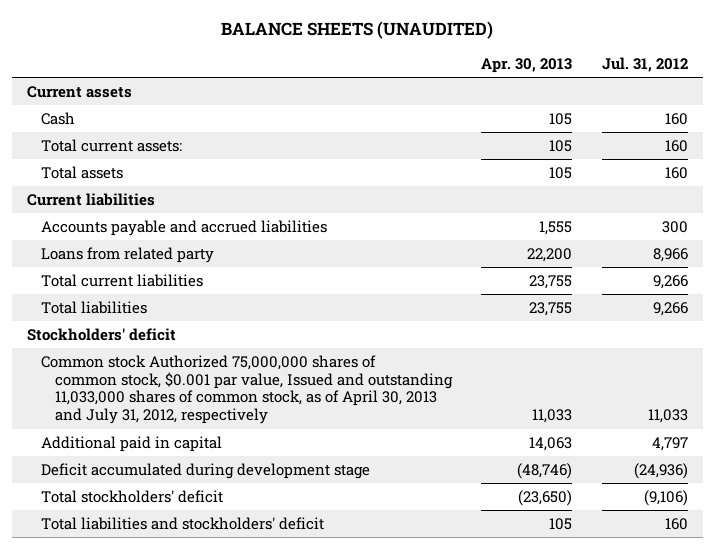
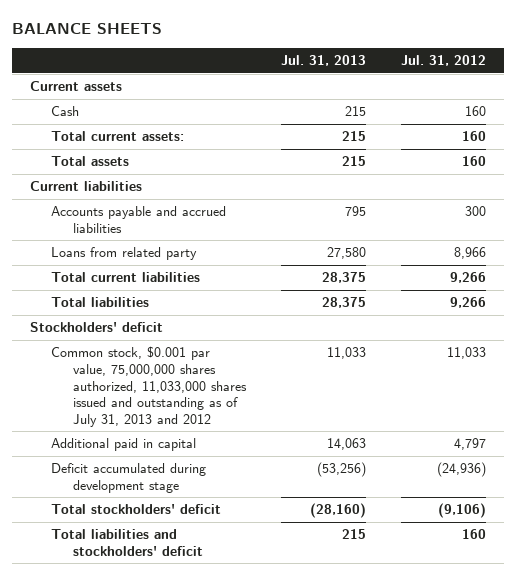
[221,21,494,40] BALANCE SHEETS (UNAUDITED) -> [12,23,163,35] BALANCE SHEETS
[481,57,573,73] Apr. 30, 2013 -> none
none -> [281,55,367,67] Jul. 31, 2013
[40,355,453,425] Common stock Authorized 75,000,000 shares of common stock, $0.001 par value, Issued and outstanding 11,033,000 shares of common stock, as of April 30, 2013 and July 31, 2012, respectively -> [51,346,248,427] Common stock, $0.001 par value, 75,000,000 shares authorized, 11,033,000 shares issued and outstanding as of July 31, 2013 and 2012

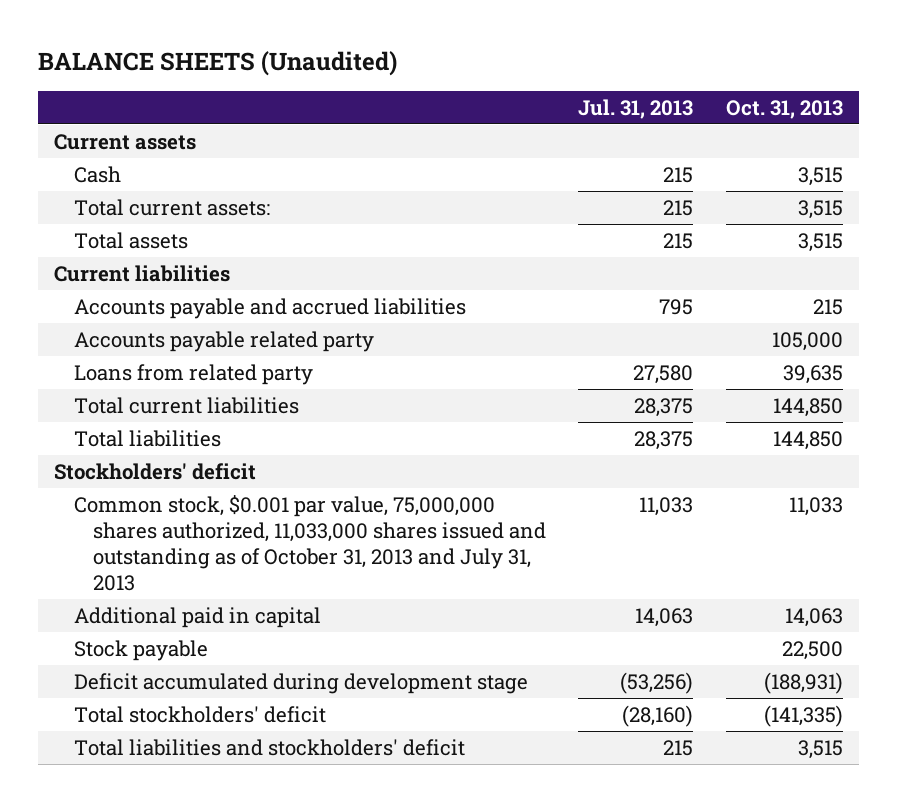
[12,23,163,35] BALANCE SHEETS -> [37,51,397,77] BALANCE SHEETS (Unaudited)
[401,55,487,67] Jul. 31, 2012 -> none
none -> [725,99,843,119] Oct. 31, 2013
none -> [73,330,374,352] Accounts payable related party
[51,346,248,427] Common stock, $0.001 par value, 75,000,000 shares authorized, 11,033,000 shares issued and outstanding as of July 31, 2013 and 2012 -> [73,494,547,592] Common stock, $0.001 par value, 75,000,000 shares authorized, 11,033,000 shares issued and outstanding as of October 31, 2013 and July 31, 2013
none -> [73,639,208,661] Stock payable

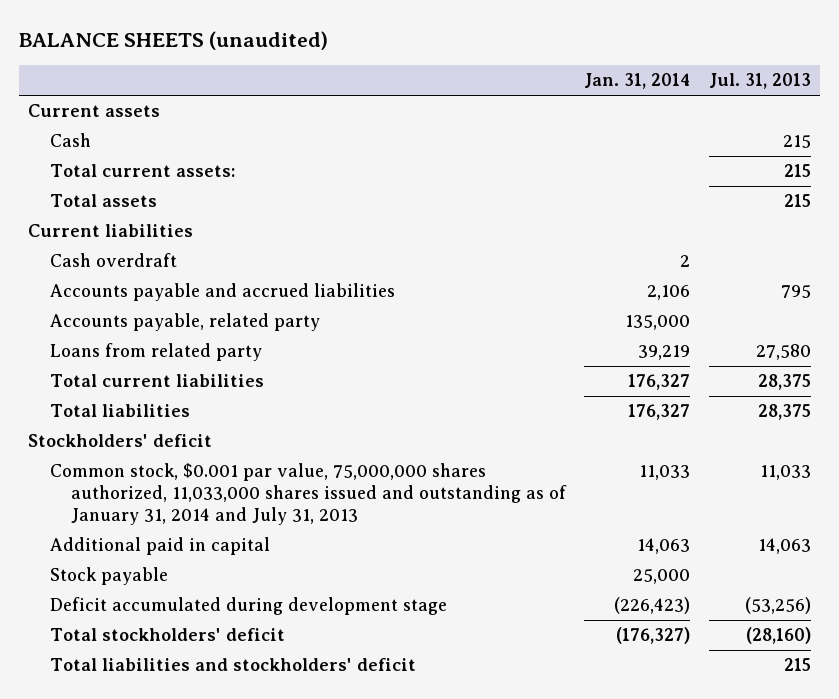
[37,51,397,77] BALANCE SHEETS (Unaudited) -> [18,31,328,51] BALANCE SHEETS (unaudited)
[725,99,843,119] Oct. 31, 2013 -> none
none -> [584,73,691,90] Jan. 31, 2014
none -> [49,253,177,268] Cash overdraft
[73,330,374,352] Accounts payable related party -> [49,313,320,332] Accounts payable, related party
[73,494,547,592] Common stock, $0.001 par value, 75,000,000 shares authorized, 11,033,000 shares issued and outstanding as of October 31, 2013 and July 31, 2013 -> [49,463,567,526] Common stock, $0.001 par value, 75,000,000 shares authorized, 11,033,000 shares issued and outstanding as of January 31, 2014 and July 31, 2013

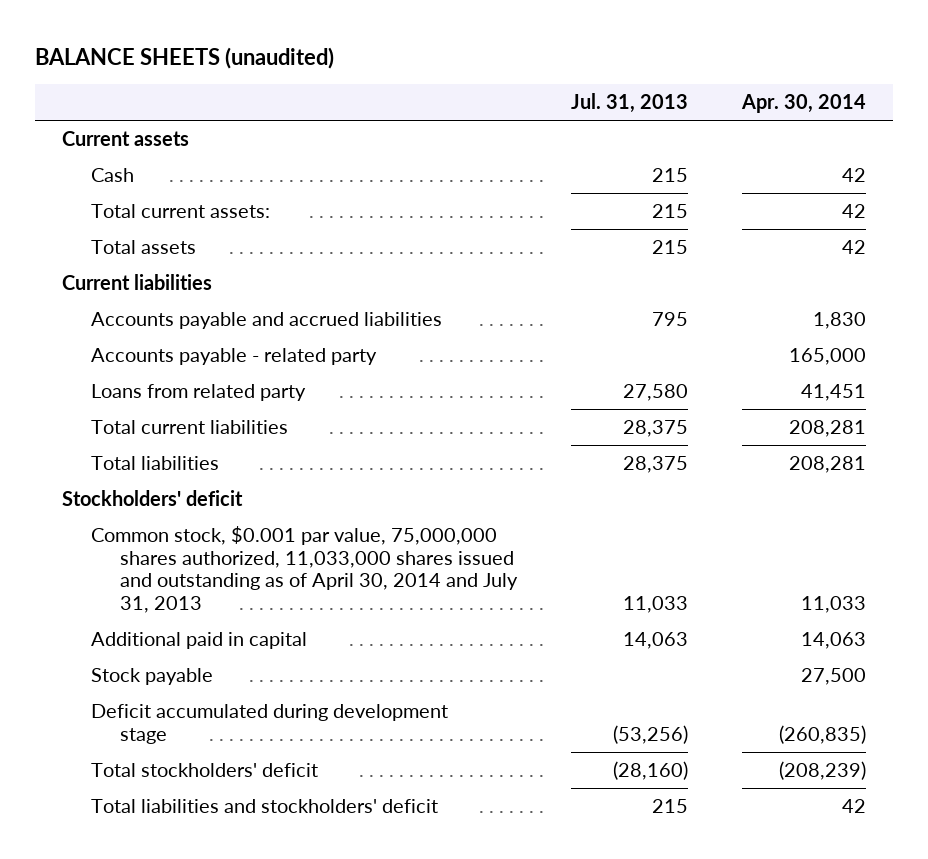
[584,73,691,90] Jan. 31, 2014 -> none
none -> [740,94,866,114] Apr. 30, 2014
[49,253,177,268] Cash overdraft -> none
[49,313,320,332] Accounts payable, related party -> [90,348,377,366] Accounts payable - related party
[49,463,567,526] Common stock, $0.001 par value, 75,000,000 shares authorized, 11,033,000 shares issued and outstanding as of January 31, 2014 and July 31, 2013 -> [90,526,518,614] Common stock, $0.001 par value, 75,000,000 shares authorized, 11,033,000 shares issued and outstanding as of April 30, 2014 and July 31, 2013

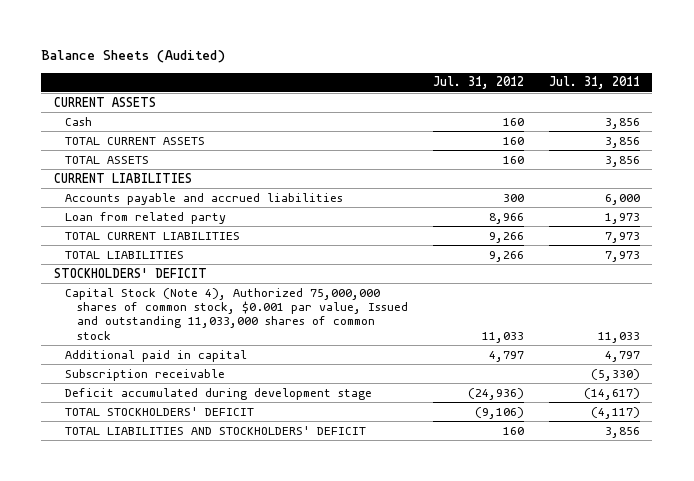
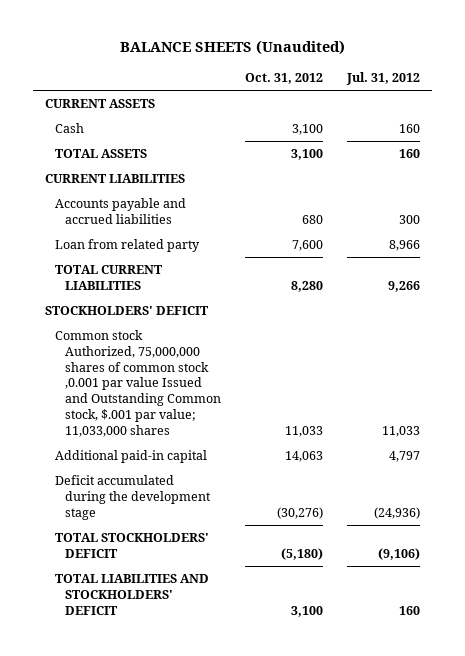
[41,50,226,64] Balance Sheets (Audited) -> [119,40,345,56] BALANCE SHEETS (Unaudited)
[548,76,640,90] Jul. 31, 2011 -> none
none -> [245,73,324,85] Oct. 31, 2012
[65,136,206,145] TOTAL CURRENT ASSETS -> none
[65,250,185,259] TOTAL LIABILITIES -> none
[65,368,226,381] Subscription receivable -> none
[65,287,408,340] Capital Stock (Note 4), Authorized 75,000,000 shares of common stock, $0.001 par value, Issued and outstanding 11,033,000 shares of common stock -> [54,330,221,437] Common stock Authorized, 75,000,000 shares of common stock ,0.001 par value Issued and Outstanding Common stock, $.001 par value; 11,033,000 shares
[65,349,248,362] Additional paid in capital -> [54,450,207,464] Additional paid-in capital
[65,387,373,400] Deficit accumulated during development stage -> [54,475,211,520] Deficit accumulated during the development stage

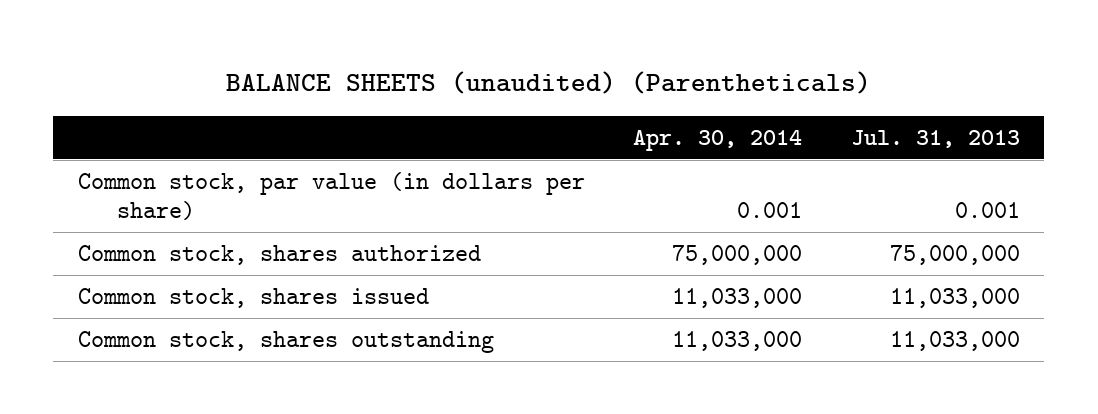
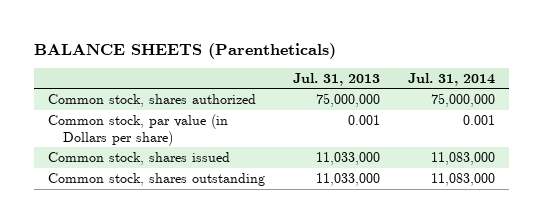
[225,71,871,95] BALANCE SHEETS (unaudited) (Parentheticals) -> [33,42,336,59] BALANCE SHEETS (Parentheticals)
[633,129,803,151] Apr. 30, 2014 -> none
none -> [408,72,496,86] Jul. 31, 2014
[77,172,585,220] Common stock, par value (in dollars per share) -> none
none -> [47,113,228,146] Common stock, par value (in Dollars per share)

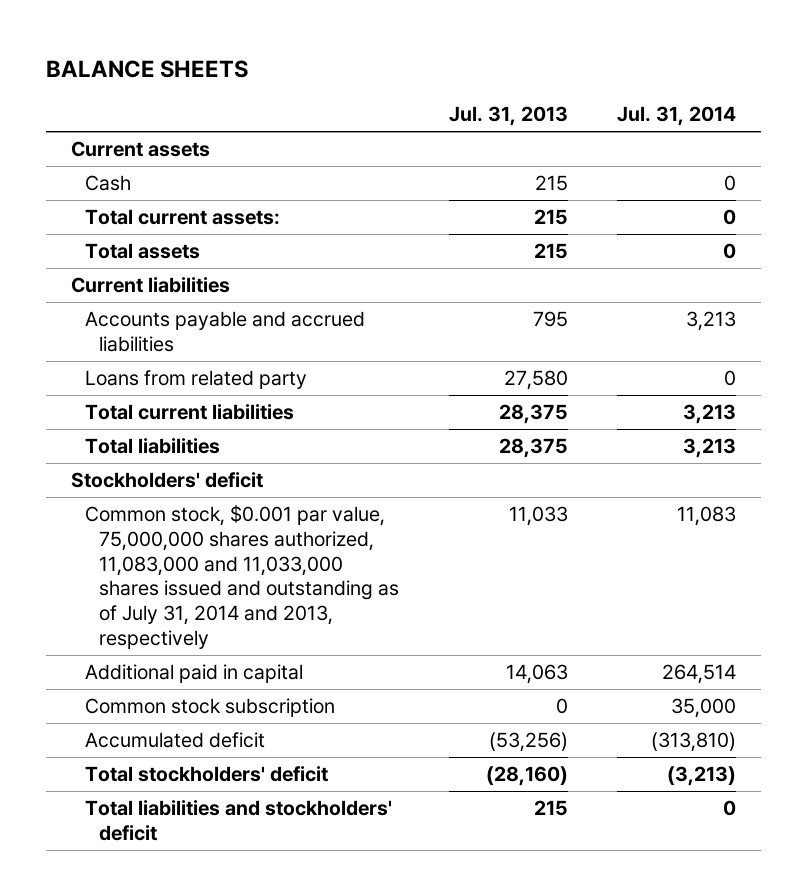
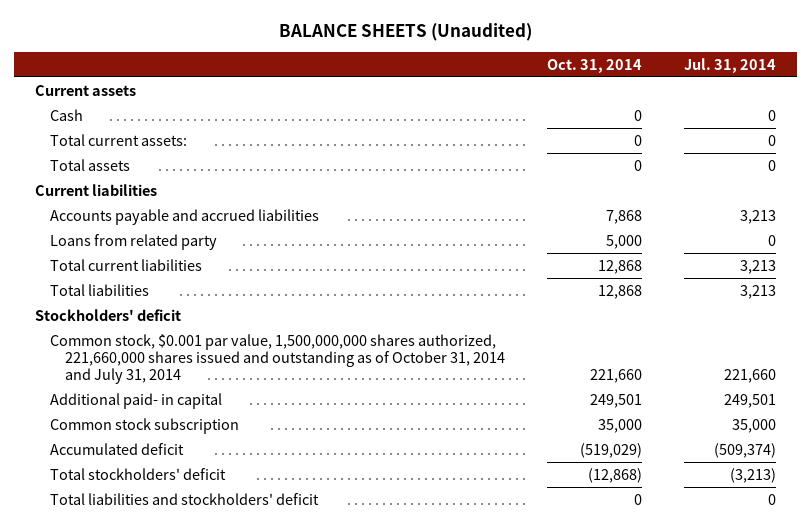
[45,59,248,78] BALANCE SHEETS -> [278,23,532,42] BALANCE SHEETS (Unaudited)
[448,106,568,127] Jul. 31, 2013 -> none
none -> [546,58,642,73] Oct. 31, 2014
[84,505,400,649] Common stock, $0.001 par value, 75,000,000 shares authorized, 11,083,000 and 11,033,000 shares issued and outstanding as of July 31, 2014 and 2013, respectively -> [50,333,505,384] Common stock, $0.001 par value, 1,500,000,000 shares authorized, 221,660,000 shares issued and outstanding as of October 31, 2014 and July 31, 2014
[677,506,737,527] 11,083 -> [724,368,777,383] 221,660
[84,664,303,684] Additional paid in capital -> [50,392,223,409] Additional paid- in capital
[662,664,737,685] 264,514 -> [724,393,777,408] 249,501
[651,732,737,753] (313,810) -> [714,442,777,458] (509,374)

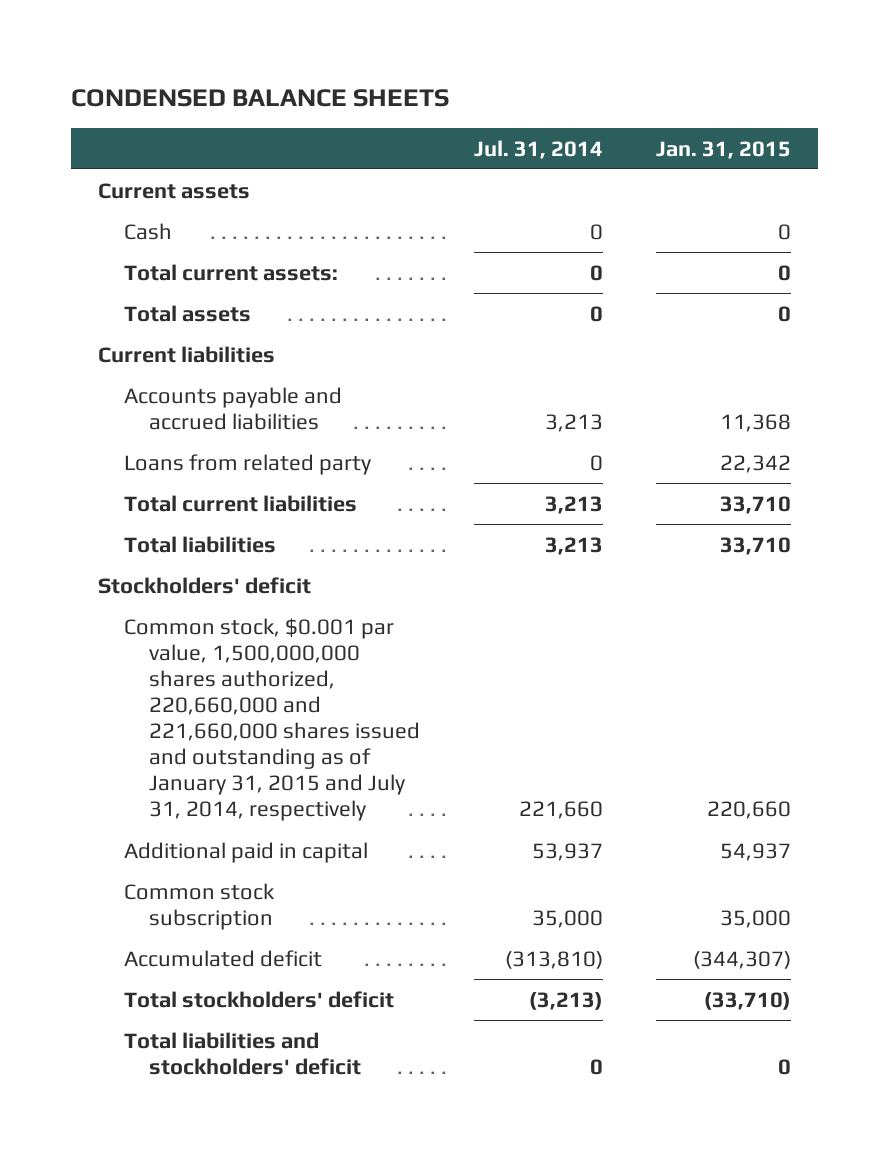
[278,23,532,42] BALANCE SHEETS (Unaudited) -> [71,88,450,107] CONDENSED BALANCE SHEETS
[546,58,642,73] Oct. 31, 2014 -> none
none -> [656,140,792,159] Jan. 31, 2015
[50,333,505,384] Common stock, $0.001 par value, 1,500,000,000 shares authorized, 221,660,000 shares issued and outstanding as of October 31, 2014 and July 31, 2014 -> [123,617,421,822] Common stock, $0.001 par value, 1,500,000,000 shares authorized, 220,660,000 and 221,660,000 shares issued and outstanding as of January 31, 2015 and July 31, 2014, respectively
[50,392,223,409] Additional paid- in capital -> [123,841,368,863] Additional paid in capital
[724,393,777,408] 249,501 -> [531,842,603,861] 53,937
[714,442,777,458] (509,374) -> [504,950,603,969] (313,810)

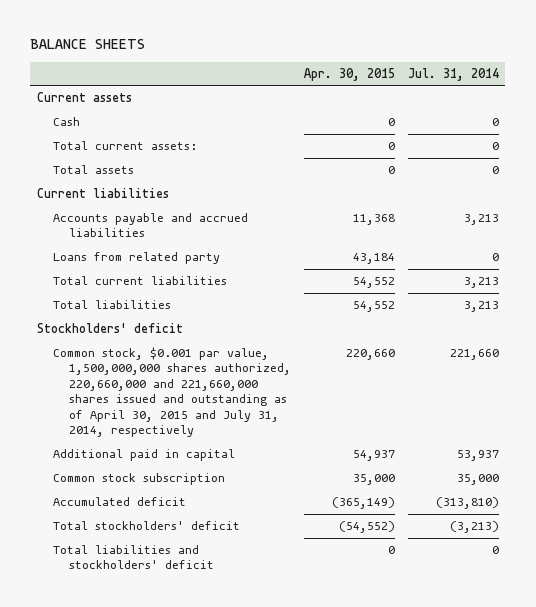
[71,88,450,107] CONDENSED BALANCE SHEETS -> [30,39,146,50] BALANCE SHEETS
[656,140,792,159] Jan. 31, 2015 -> none
none -> [304,67,396,81] Apr. 30, 2015
[123,617,421,822] Common stock, $0.001 par value, 1,500,000,000 shares authorized, 220,660,000 and 221,660,000 shares issued and outstanding as of January 31, 2015 and July 31, 2014, respectively -> [52,347,292,437] Common stock, $0.001 par value, 1,500,000,000 shares authorized, 220,660,000 and 221,660,000 shares issued and outstanding as of April 30, 2015 and July 31, 2014, respectively

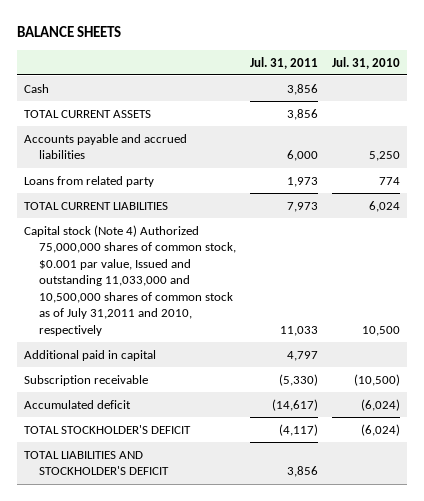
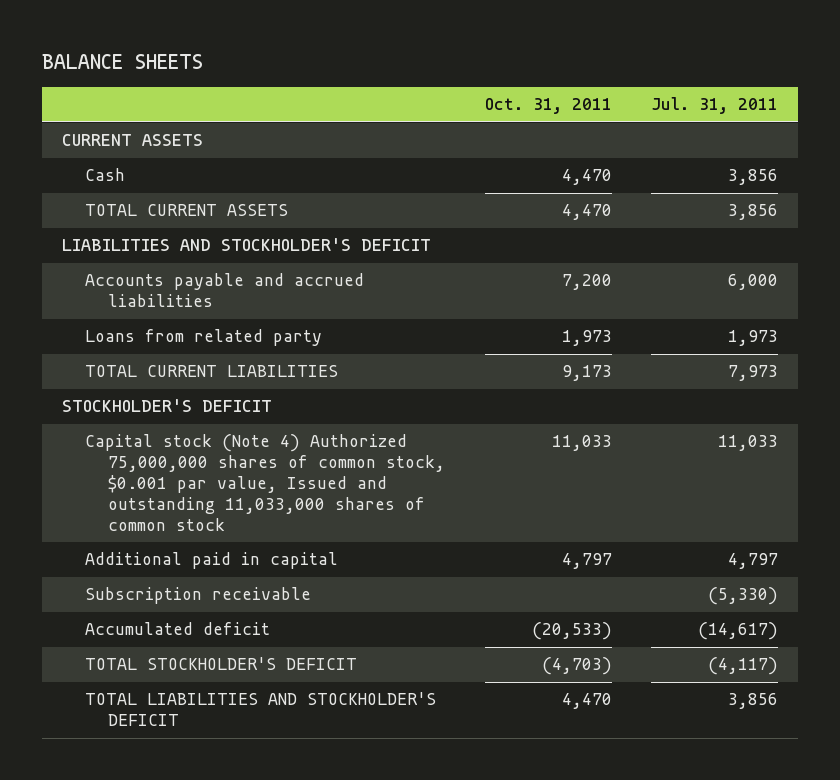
[331,56,400,69] Jul. 31, 2010 -> none
none -> [484,98,612,115] Oct. 31, 2011
none -> [61,134,203,147] CURRENT ASSETS
none -> [61,238,431,252] LIABILITIES AND STOCKHOLDER'S DEFICIT
none -> [61,399,272,413] STOCKHOLDER'S DEFICIT
[23,224,237,336] Capital stock (Note 4) Authorized 75,000,000 shares of common stock, $0.001 par value, Issued and outstanding 11,033,000 and 10,500,000 shares of common stock as of July 31,2011 and 2010, respectively -> [84,434,446,531] Capital stock (Note 4) Authorized 75,000,000 shares of common stock, $0.001 par value, Issued and outstanding 11,033,000 shares of common stock

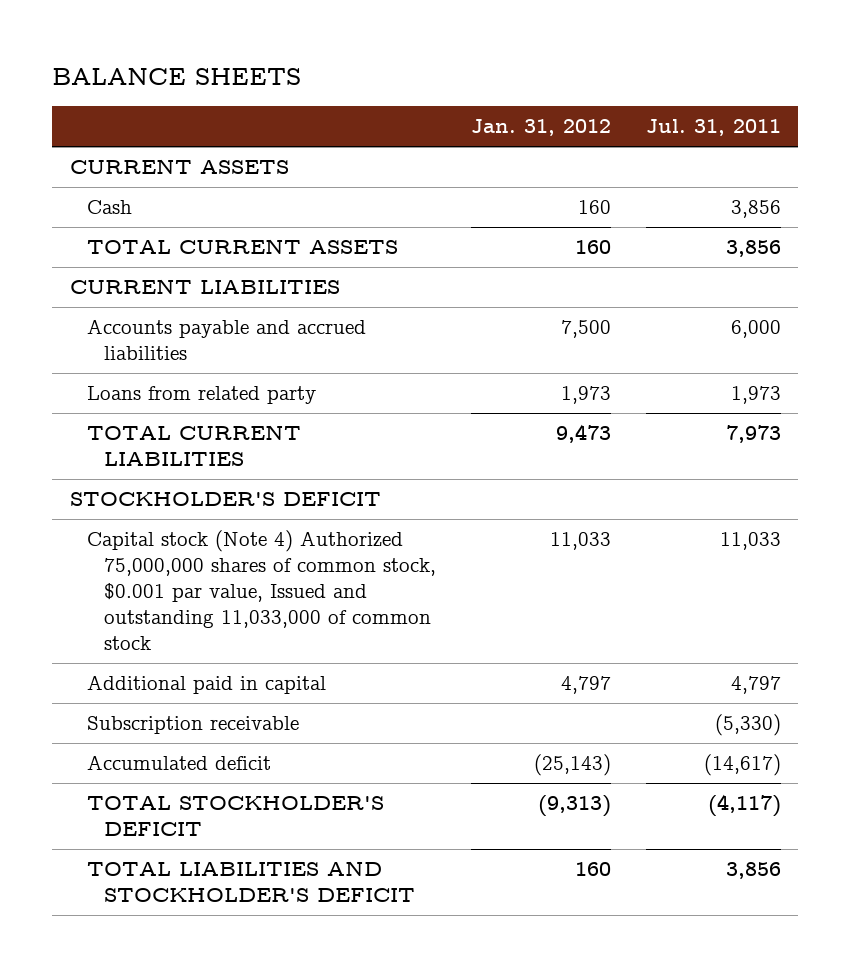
[484,98,612,115] Oct. 31, 2011 -> none
none -> [470,119,611,137] Jan. 31, 2012
[61,238,431,252] LIABILITIES AND STOCKHOLDER'S DEFICIT -> none
none -> [69,279,340,295] CURRENT LIABILITIES
[84,434,446,531] Capital stock (Note 4) Authorized 75,000,000 shares of common stock, $0.001 par value, Issued and outstanding 11,033,000 shares of common stock -> [86,530,436,651] Capital stock (Note 4) Authorized 75,000,000 shares of common stock, $0.001 par value, Issued and outstanding 11,033,000 of common stock

